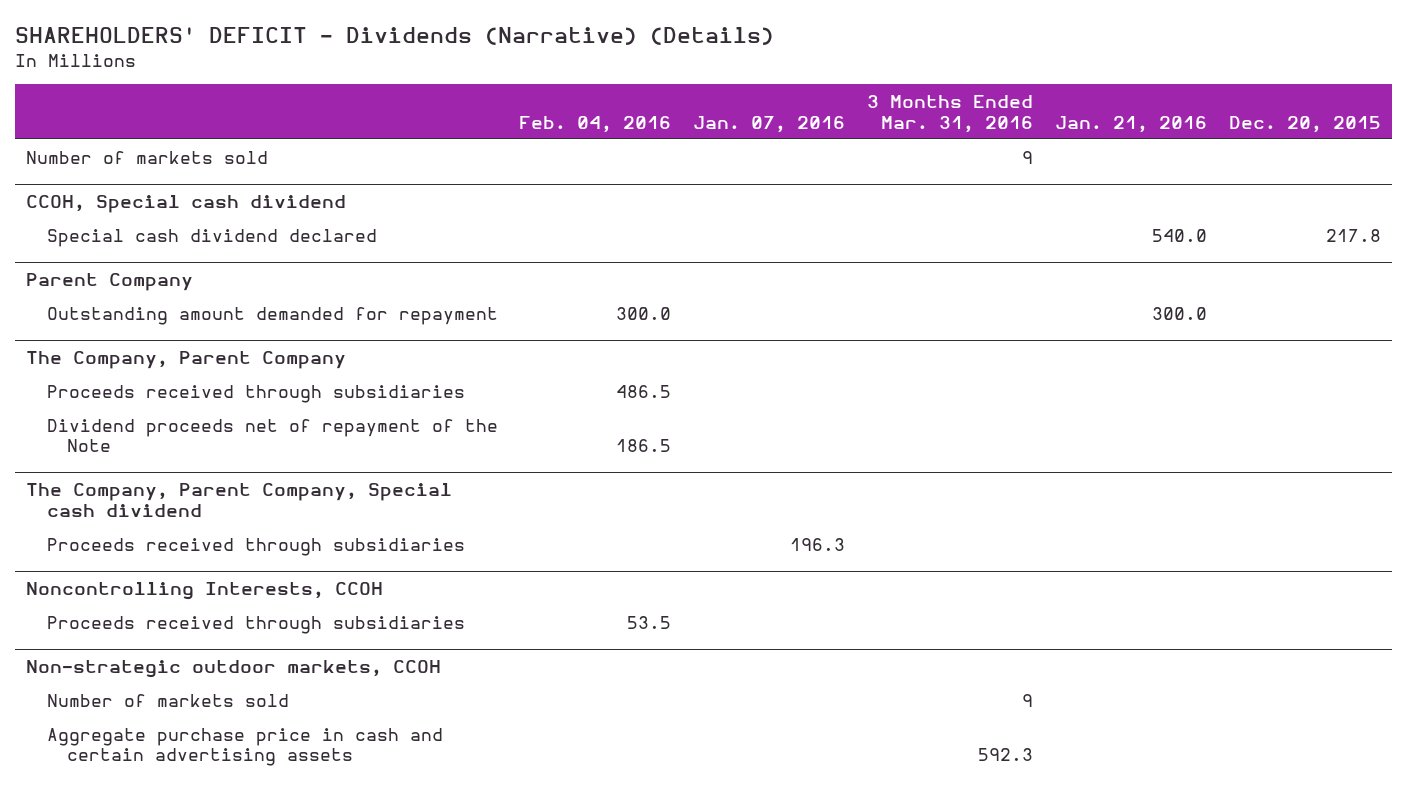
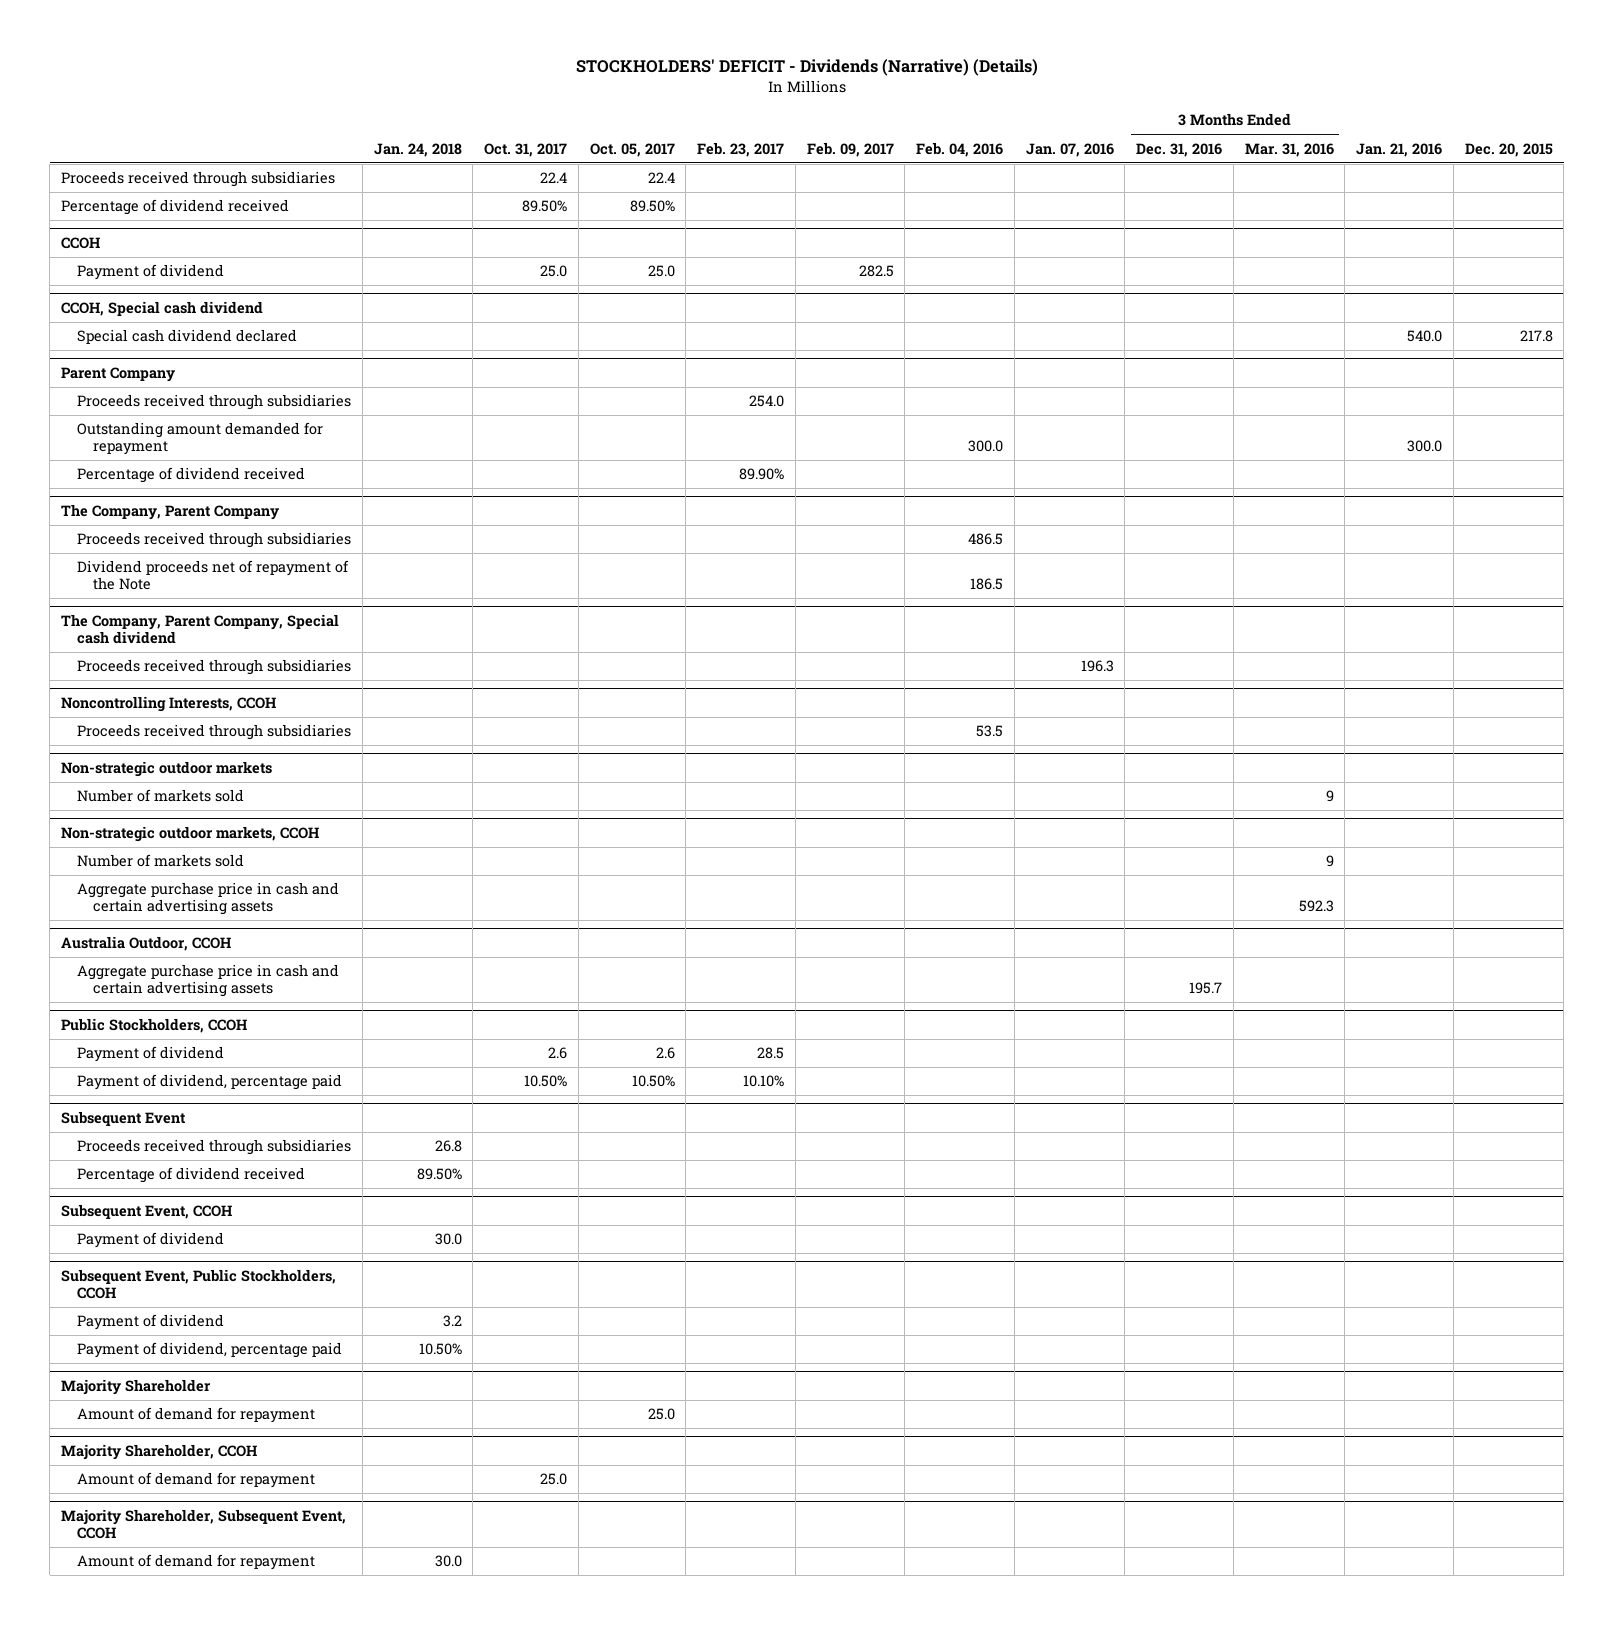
[15,26,775,45] SHAREHOLDERS' DEFICIT - Dividends (Narrative) (Details) -> [575,59,1038,77] STOCKHOLDERS' DEFICIT - Dividends (Narrative) (Details)
none -> [373,142,462,157] Jan. 24, 2018
none -> [484,142,568,157] Oct. 31, 2017
none -> [589,142,675,157] Oct. 05, 2017
none -> [697,141,785,157] Feb. 23, 2017
none -> [806,141,894,157] Feb. 09, 2017
none -> [1136,142,1223,157] Dec. 31, 2016
[26,150,269,164] Number of markets sold -> none
none -> [61,171,336,188] Proceeds received through subsidiaries
none -> [61,199,290,216] Percentage of dividend received
none -> [61,236,101,249] CCOH
none -> [77,264,225,281] Payment of dividend
none -> [77,394,352,411] Proceeds received through subsidiaries
none -> [77,467,306,484] Percentage of dividend received
none -> [61,760,273,777] Non-strategic outdoor markets
none -> [77,789,245,803] Number of markets sold
none -> [61,935,232,951] Australia Outdoor, CCOH
none -> [77,964,340,998] Aggregate purchase price in cash and certain advertising assets
none -> [61,1017,248,1033] Public Stockholders, CCOH
none -> [77,1046,225,1063] Payment of dividend
none -> [77,1074,343,1091] Payment of dividend, percentage paid
none -> [61,1110,187,1126] Subsequent Event
none -> [77,1139,352,1156] Proceeds received through subsidiaries
none -> [77,1167,306,1184] Percentage of dividend received
none -> [61,1203,233,1219] Subsequent Event, CCOH
none -> [77,1232,225,1249] Payment of dividend
none -> [61,1268,337,1299] Subsequent Event, Public Stockholders, CCOH
none -> [77,1314,225,1331] Payment of dividend
none -> [77,1342,343,1359] Payment of dividend, percentage paid
none -> [61,1378,212,1395] Majority Shareholder
none -> [77,1407,316,1424] Amount of demand for repayment
none -> [61,1443,258,1460] Majority Shareholder, CCOH
none -> [77,1472,316,1489] Amount of demand for repayment
none -> [61,1508,347,1539] Majority Shareholder, Subsequent Event, CCOH
none -> [77,1554,316,1571] Amount of demand for repayment

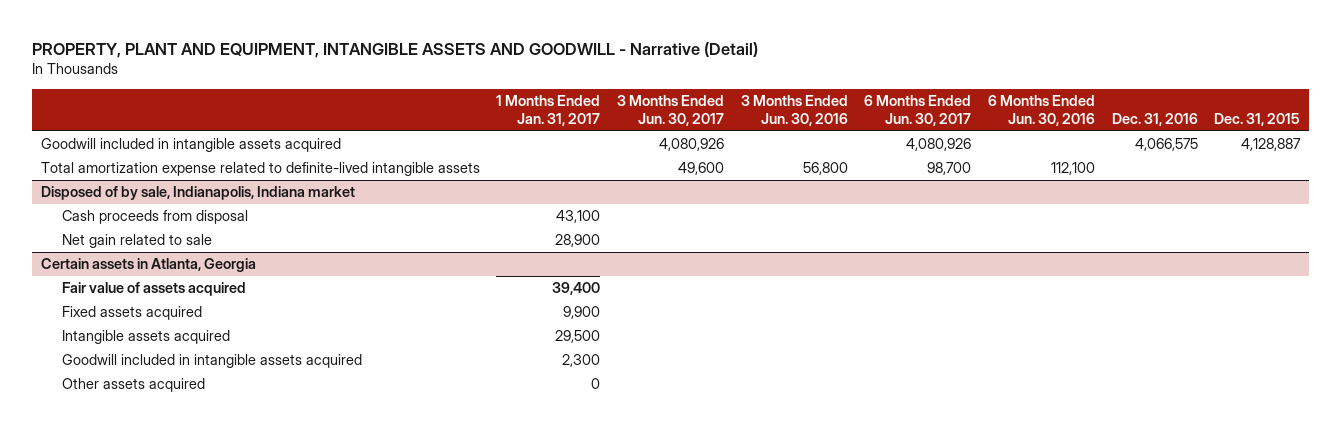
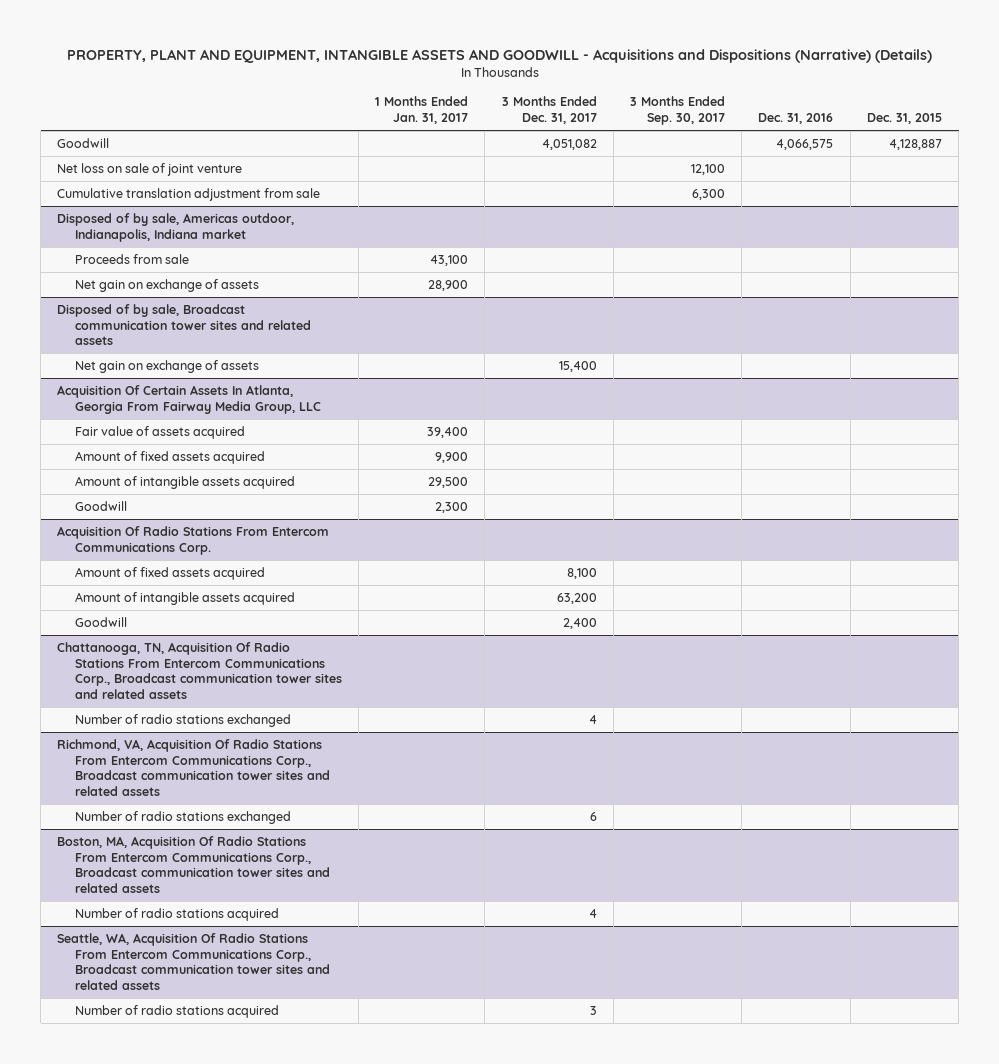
[32,41,759,58] PROPERTY, PLANT AND EQUIPMENT, INTANGIBLE ASSETS AND GOODWILL - Narrative (Detail) -> [66,48,932,63] PROPERTY, PLANT AND EQUIPMENT, INTANGIBLE ASSETS AND GOODWILL - Acquisitions and Dispositions (Narrative) (Details)
[617,94,725,126] 3 Months Ended Jun. 30, 2017 -> none
[740,94,848,126] 3 Months Ended Jun. 30, 2016 -> none
[864,94,972,126] 6 Months Ended Jun. 30, 2017 -> none
[988,94,1096,126] 6 Months Ended Jun. 30, 2016 -> none
none -> [501,96,597,125] 3 Months Ended Dec. 31, 2017
none -> [630,96,726,126] 3 Months Ended Sep. 30, 2017
[40,162,480,177] Total amortization expense related to definite-lived intangible assets -> none
[40,138,341,153] Goodwill included in intangible assets acquired -> [57,138,110,149] Goodwill
none -> [57,163,243,177] Net loss on sale of joint venture
none -> [57,188,321,202] Cumulative translation adjustment from sale
[40,186,355,201] Disposed of by sale, Indianapolis, Indiana market -> [57,213,295,242] Disposed of by sale, Americas outdoor, Indianapolis, Indiana market
[61,210,248,225] Cash proceeds from disposal -> [74,254,189,265] Proceeds from sale
[61,234,212,249] Net gain related to sale -> [74,279,259,293] Net gain on exchange of assets
none -> [57,304,311,346] Disposed of by sale, Broadcast communication tower sites and related assets
none -> [74,360,259,374] Net gain on exchange of assets
[40,258,256,273] Certain assets in Atlanta, Georgia -> [57,385,321,414] Acquisition Of Certain Assets In Atlanta, Georgia From Fairway Media Group, LLC
[61,378,205,393] Other assets acquired -> none
[61,306,202,321] Fixed assets acquired -> [74,451,265,465] Amount of fixed assets acquired
[61,330,230,345] Intangible assets acquired -> [74,476,295,490] Amount of intangible assets acquired
[61,354,362,369] Goodwill included in intangible assets acquired -> [74,501,127,512] Goodwill
none -> [57,526,330,555] Acquisition Of Radio Stations From Entercom Communications Corp.
none -> [74,567,265,581] Amount of fixed assets acquired
none -> [74,592,295,606] Amount of intangible assets acquired
none -> [74,617,127,628] Goodwill
none -> [57,642,342,699] Chattanooga, TN, Acquisition Of Radio Stations From Entercom Communications Corp., Broadcast communication tower sites and related assets
none -> [74,714,291,728] Number of radio stations exchanged
none -> [57,739,330,796] Richmond, VA, Acquisition Of Radio Stations From Entercom Communications Corp., Broadcast communication tower sites and related assets
none -> [74,811,291,825] Number of radio stations exchanged
none -> [57,836,330,893] Boston, MA, Acquisition Of Radio Stations From Entercom Communications Corp., Broadcast communication tower sites and related assets
none -> [74,908,279,922] Number of radio stations acquired
none -> [57,933,330,990] Seattle, WA, Acquisition Of Radio Stations From Entercom Communications Corp., Broadcast communication tower sites and related assets
none -> [74,1005,279,1019] Number of radio stations acquired

